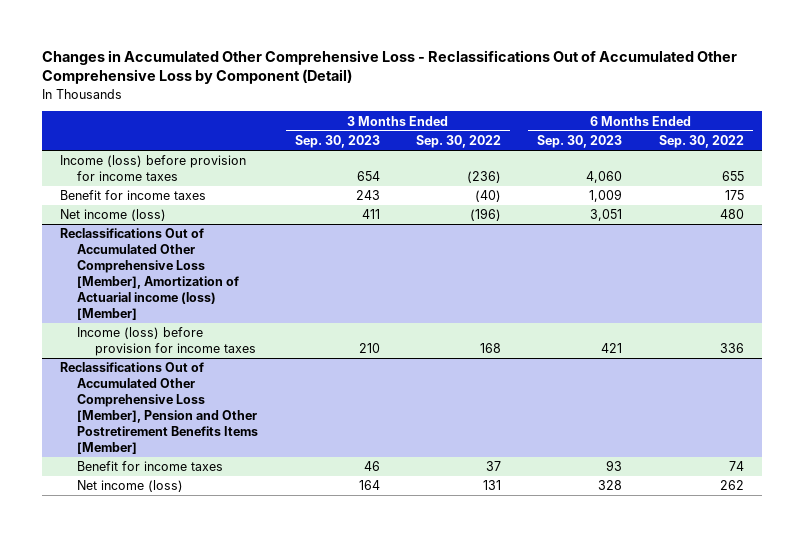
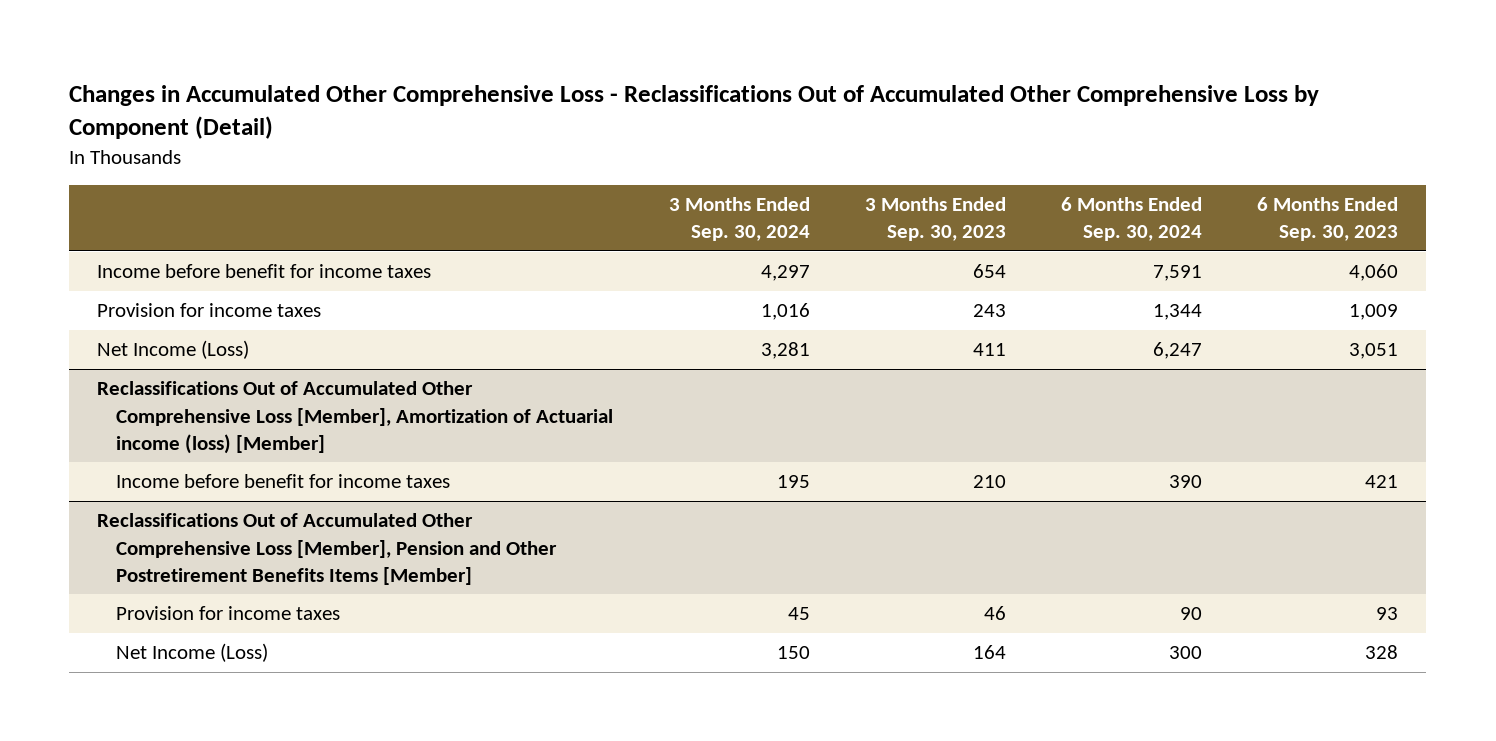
[416,135,502,149] Sep. 30, 2022 -> none
[658,135,744,149] Sep. 30, 2022 -> none
none -> [668,196,810,242] 3 Months Ended Sep. 30, 2024
none -> [1061,196,1203,242] 6 Months Ended Sep. 30, 2024
[60,155,247,182] Income (loss) before provision for income taxes -> [97,264,432,279] Income before benefit for income taxes
[60,190,207,201] Benefit for income taxes -> [97,303,322,318] Provision for income taxes
[60,209,167,222] Net income (loss) -> [97,340,250,360] Net Income (Loss)
[77,327,256,357] Income (loss) before provision for income taxes -> [116,474,451,489] Income before benefit for income taxes
[77,461,224,472] Benefit for income taxes -> [116,606,341,621] Provision for income taxes
[77,480,184,493] Net income (loss) -> [116,643,269,663] Net Income (Loss)

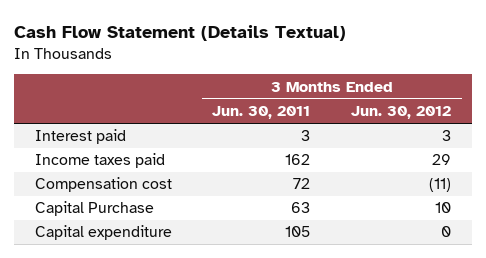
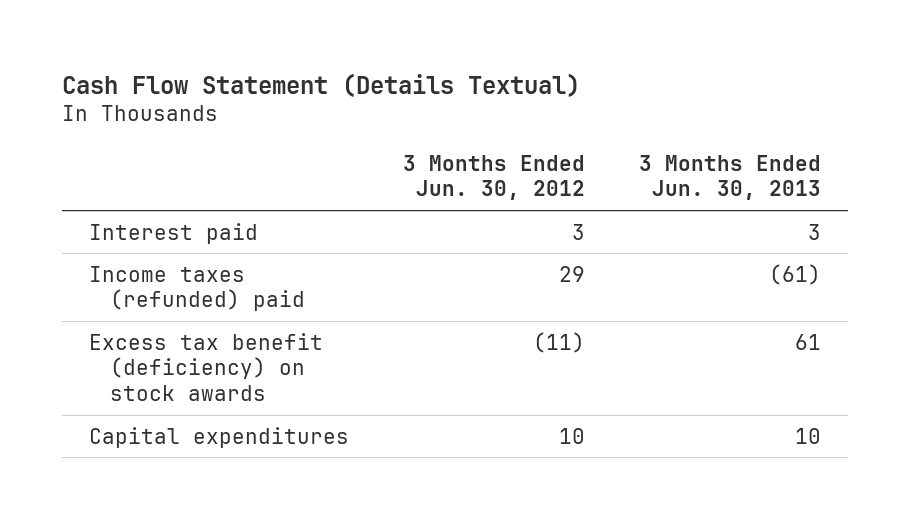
[212,106,311,120] Jun. 30, 2011 -> none
none -> [639,154,822,201] 3 Months Ended Jun. 30, 2013
[34,225,172,241] Capital expenditure -> none
[34,153,165,169] Income taxes paid -> [88,265,305,312] Income taxes (refunded) paid
[34,177,172,193] Compensation cost -> [88,332,323,402] Excess tax benefit (deficiency) on stock awards
[34,201,154,217] Capital Purchase -> [88,426,349,448] Capital expenditures

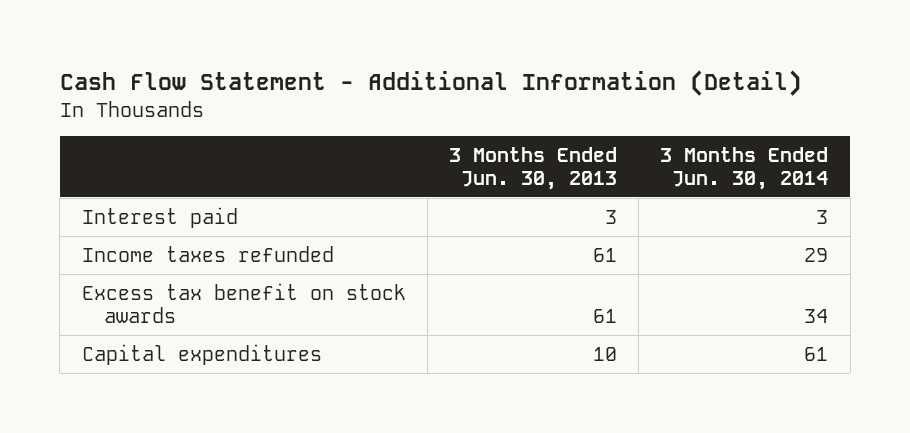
[61,72,580,97] Cash Flow Statement (Details Textual) -> [59,70,802,97] Cash Flow Statement - Additional Information (Detail)
[403,154,586,201] 3 Months Ended Jun. 30, 2012 -> none
none -> [660,147,829,191] 3 Months Ended Jun. 30, 2014
[88,265,305,312] Income taxes (refunded) paid -> [81,245,334,262] Income taxes refunded
[769,263,822,285] (61) -> [592,247,617,262] 61
[88,332,323,402] Excess tax benefit (deficiency) on stock awards -> [81,282,406,323] Excess tax benefit on stock awards

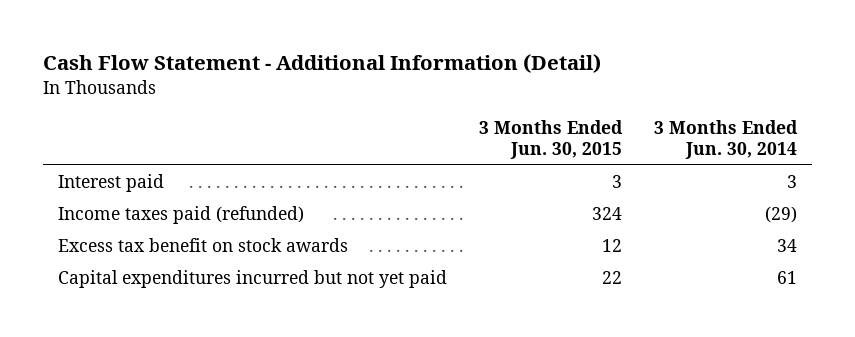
[448,147,617,191] 3 Months Ended Jun. 30, 2013 -> none
none -> [478,120,623,160] 3 Months Ended Jun. 30, 2015
[81,245,334,262] Income taxes refunded -> [58,206,305,225] Income taxes paid (refunded)
[804,247,829,262] 29 -> [764,206,797,224] (29)
[81,343,322,365] Capital expenditures -> [58,270,448,289] Capital expenditures incurred but not yet paid

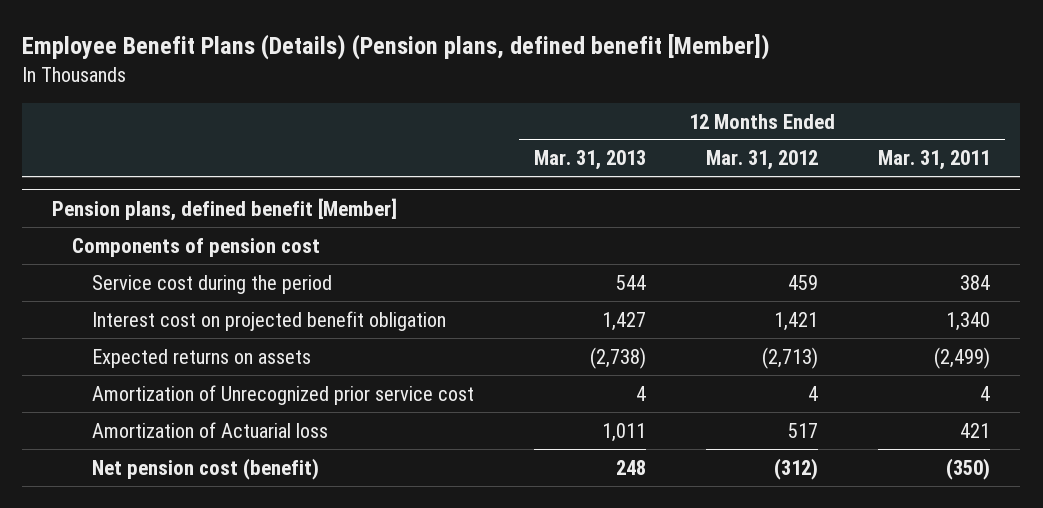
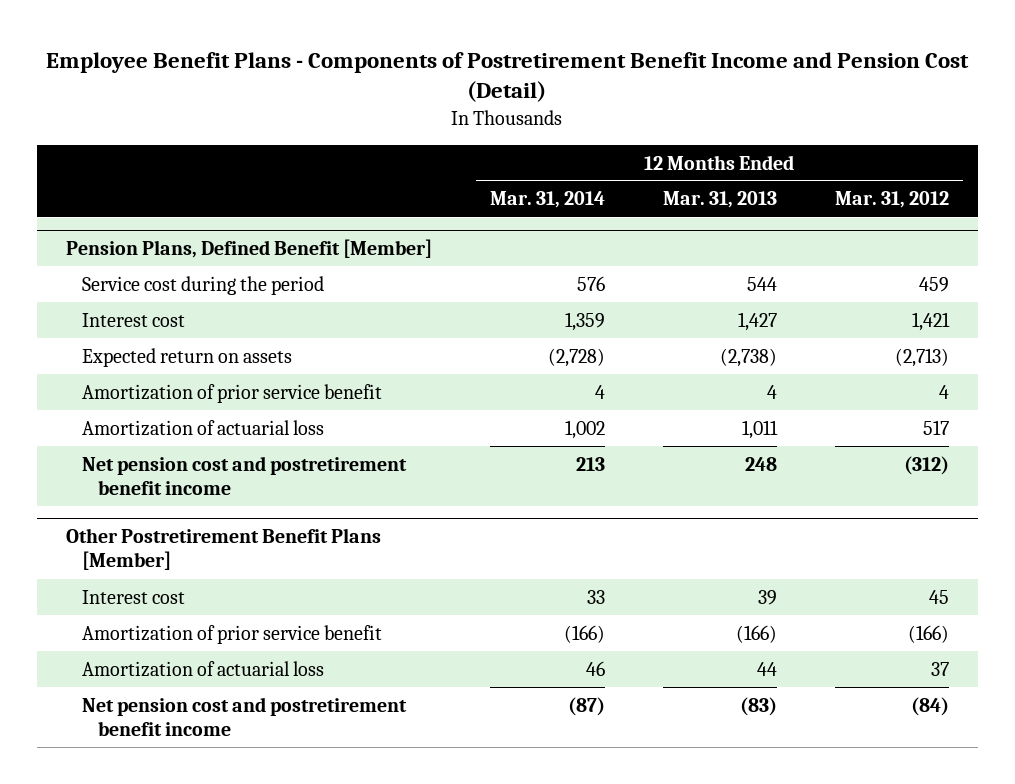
[22,34,771,61] Employee Benefit Plans (Details) (Pension plans, defined benefit [Member]) -> [46,51,970,103] Employee Benefit Plans - Components of Postretirement Benefit Income and Pension Cost (Detail)
[878,150,991,171] Mar. 31, 2011 -> none
none -> [489,191,605,209] Mar. 31, 2014
[72,237,321,257] Components of pension cost -> none
[52,197,398,221] Pension plans, defined benefit [Member] -> [66,238,433,258] Pension Plans, Defined Benefit [Member]
[91,310,446,331] Interest cost on projected benefit obligation -> [82,312,186,327] Interest cost
[91,348,311,368] Expected returns on assets -> [82,347,293,367] Expected return on assets
[91,384,474,405] Amortization of Unrecognized prior service cost -> [82,383,383,403] Amortization of prior service benefit
[91,421,328,438] Amortization of Actuarial loss -> [82,419,325,436] Amortization of actuarial loss
[91,457,319,480] Net pension cost (benefit) -> [82,455,408,496] Net pension cost and postretirement benefit income
none -> [66,527,382,571] Other Postretirement Benefit Plans [Member]
none -> [82,589,186,604] Interest cost
none -> [82,624,383,644] Amortization of prior service benefit
none -> [82,660,325,677] Amortization of actuarial loss
none -> [82,696,408,737] Net pension cost and postretirement benefit income

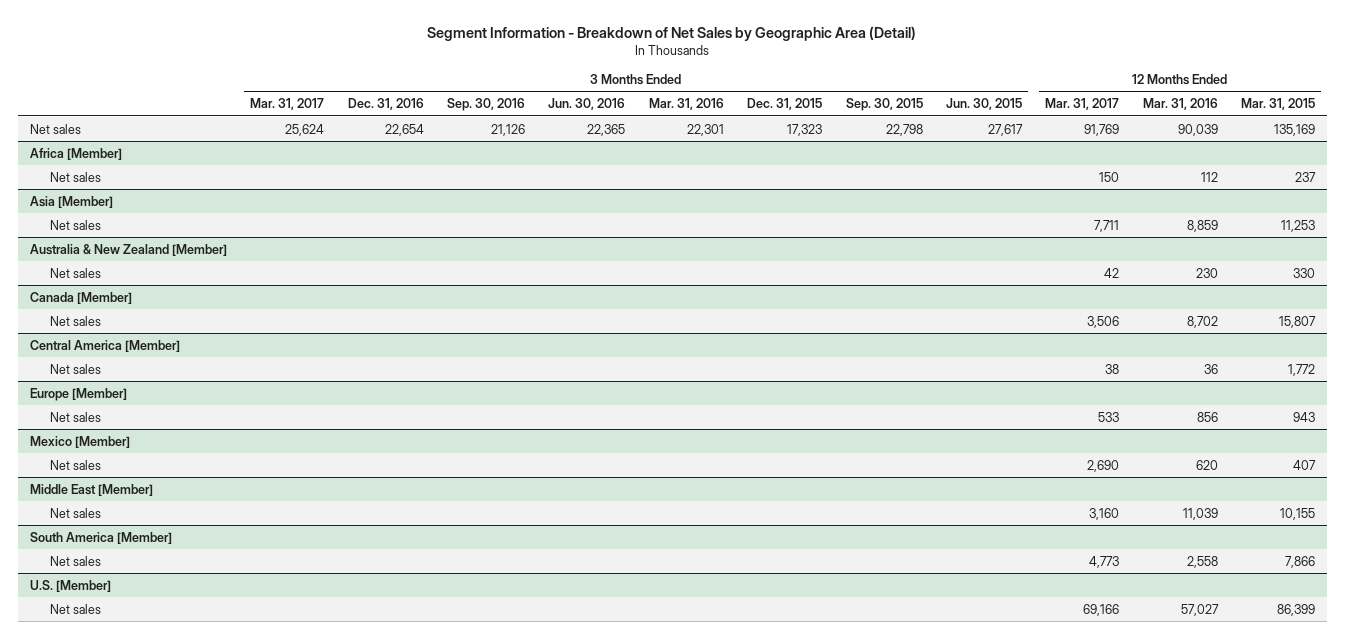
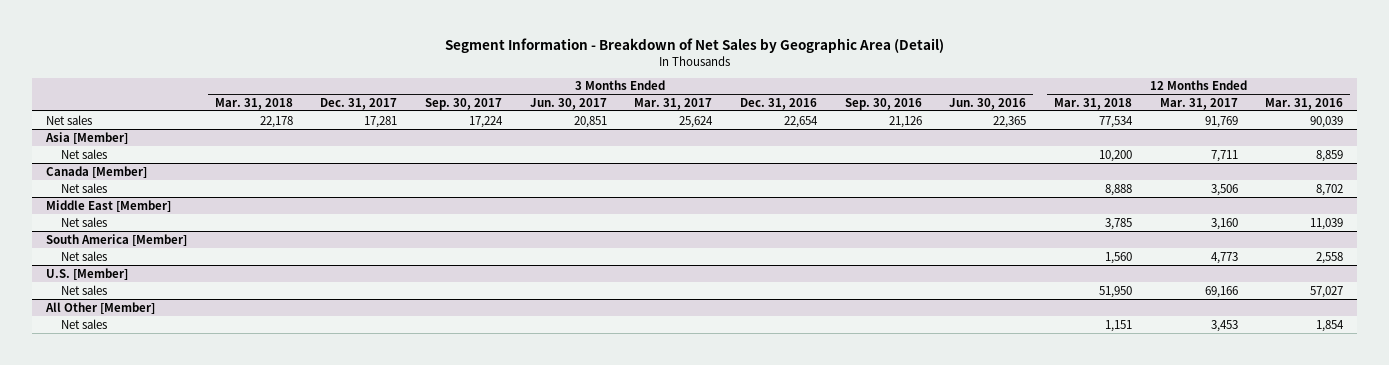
[648,98,724,111] Mar. 31, 2016 -> none
[747,98,823,111] Dec. 31, 2015 -> none
[845,98,923,112] Sep. 30, 2015 -> none
[945,98,1022,111] Jun. 30, 2015 -> none
[1241,98,1316,111] Mar. 31, 2015 -> none
none -> [214,97,293,110] Mar. 31, 2018
none -> [320,97,398,110] Dec. 31, 2017
none -> [424,97,502,110] Sep. 30, 2017
none -> [529,97,607,110] Jun. 30, 2017
none -> [1053,97,1132,110] Mar. 31, 2018
[29,147,122,160] Africa [Member] -> none
[49,171,101,182] Net sales -> none
[29,243,227,256] Australia & New Zealand [Member] -> none
[49,267,101,278] Net sales -> none
[29,339,180,352] Central America [Member] -> none
[49,363,101,374] Net sales -> none
[29,387,127,401] Europe [Member] -> none
[49,411,101,422] Net sales -> none
[29,435,130,448] Mexico [Member] -> none
[49,459,101,470] Net sales -> none
none -> [44,301,155,314] All Other [Member]
none -> [61,318,108,329] Net sales

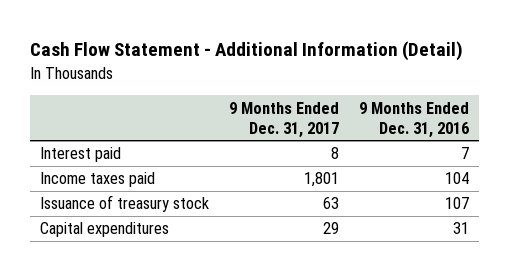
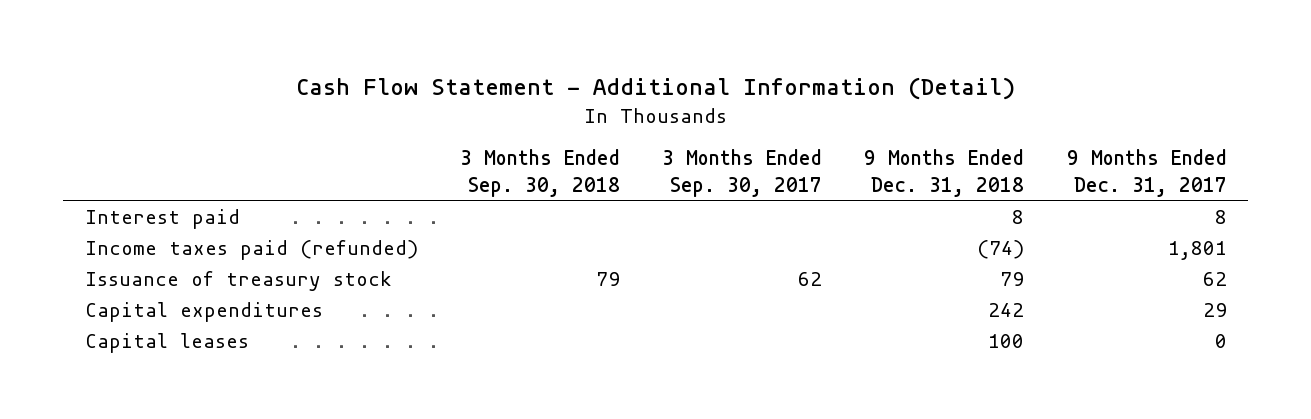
[359,101,470,138] 9 Months Ended Dec. 31, 2016 -> none
none -> [459,149,620,197] 3 Months Ended Sep. 30, 2018
none -> [662,149,823,197] 3 Months Ended Sep. 30, 2017
none -> [864,149,1025,197] 9 Months Ended Dec. 31, 2018
[40,172,156,188] Income taxes paid -> [84,239,418,260] Income taxes paid (refunded)
[323,197,340,210] 63 -> [1202,271,1227,286] 62
none -> [84,332,249,353] Capital leases

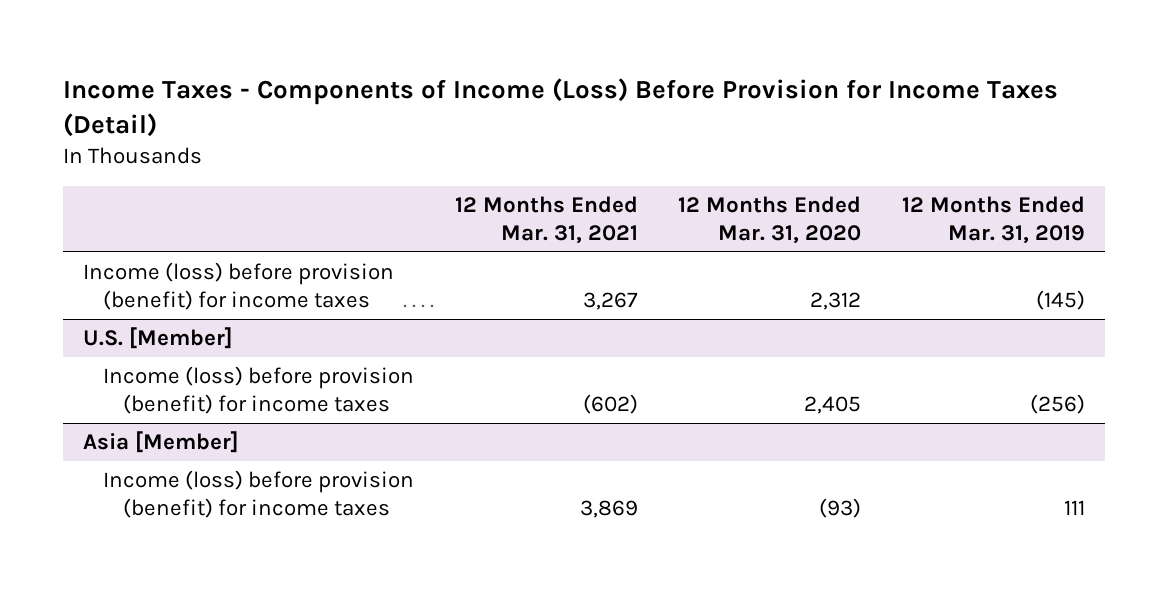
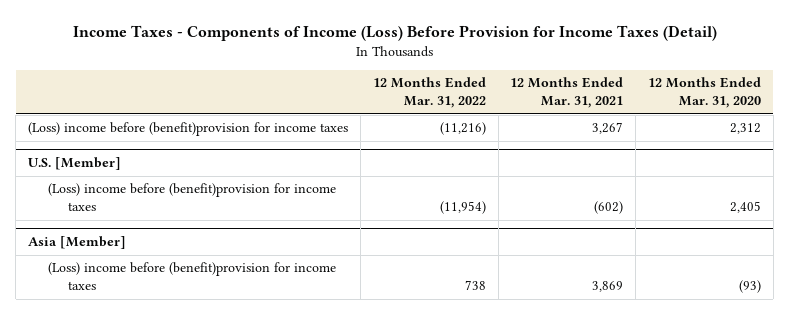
[901,195,1085,244] 12 Months Ended Mar. 31, 2019 -> none
none -> [372,77,486,109] 12 Months Ended Mar. 31, 2022
[83,262,395,311] Income (loss) before provision (benefit) for income taxes -> [28,122,349,137] (Loss) income before (benefit)provision for income taxes
[103,366,415,415] Income (loss) before provision (benefit) for income taxes -> [47,183,336,212] (Loss) income before (benefit)provision for income taxes
[103,470,415,519] Income (loss) before provision (benefit) for income taxes -> [47,262,336,291] (Loss) income before (benefit)provision for income taxes

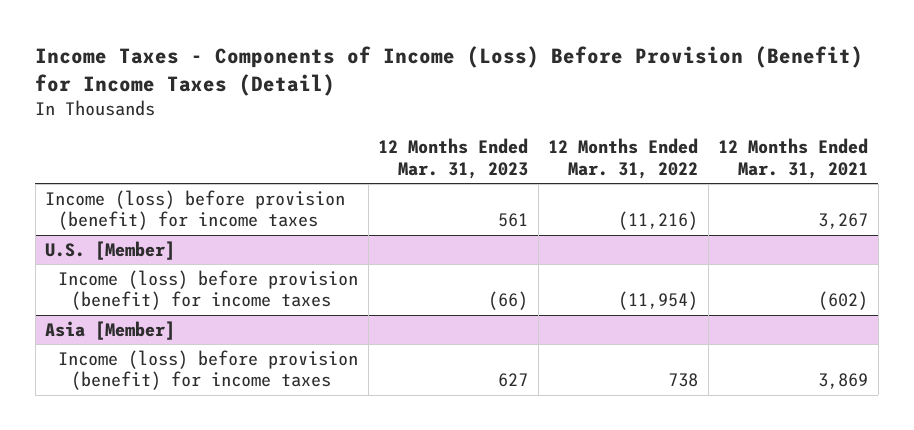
[72,25,717,42] Income Taxes - Components of Income (Loss) Before Provision for Income Taxes (Detail) -> [35,45,864,96] Income Taxes - Components of Income (Loss) Before Provision (Benefit) for Income Taxes (Detail)
[647,77,761,109] 12 Months Ended Mar. 31, 2020 -> none
none -> [378,138,529,179] 12 Months Ended Mar. 31, 2023
[28,122,349,137] (Loss) income before (benefit)provision for income taxes -> [45,189,346,231] Income (loss) before provision (benefit) for income taxes
[47,183,336,212] (Loss) income before (benefit)provision for income taxes -> [58,269,359,311] Income (loss) before provision (benefit) for income taxes
[47,262,336,291] (Loss) income before (benefit)provision for income taxes -> [58,349,359,391] Income (loss) before provision (benefit) for income taxes

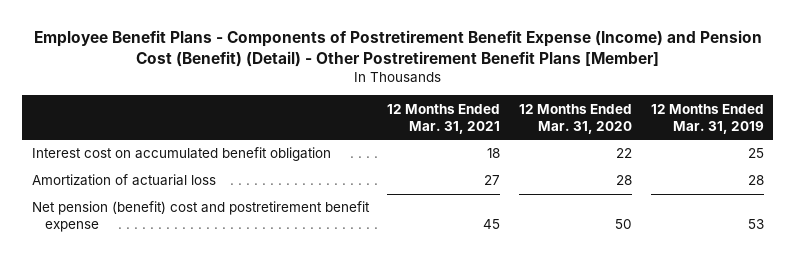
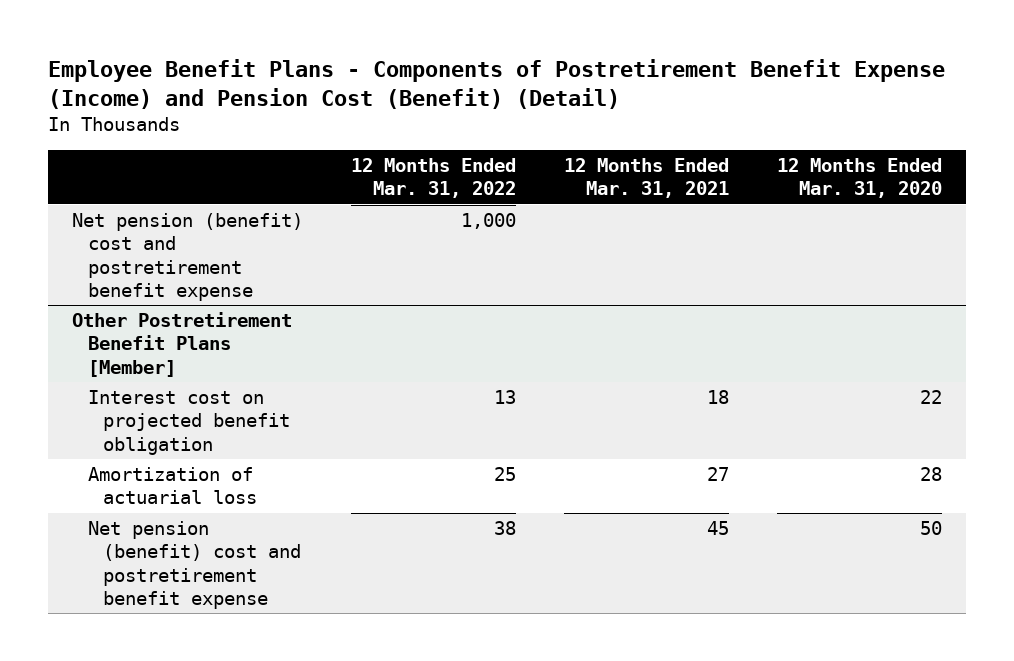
[33,30,762,67] Employee Benefit Plans - Components of Postretirement Benefit Expense (Income) and Pension Cost (Benefit) (Detail) - Other Postretirement Benefit Plans [Member] -> [48,59,946,110] Employee Benefit Plans - Components of Postretirement Benefit Expense (Income) and Pension Cost (Benefit) (Detail)
[650,103,764,134] 12 Months Ended Mar. 31, 2019 -> none
none -> [350,158,516,199] 12 Months Ended Mar. 31, 2022
none -> [72,213,304,302] Net pension (benefit) cost and postretirement benefit expense
none -> [72,312,293,377] Other Postretirement Benefit Plans [Member]
[31,147,331,162] Interest cost on accumulated benefit obligation -> [87,390,291,455] Interest cost on projected benefit obligation

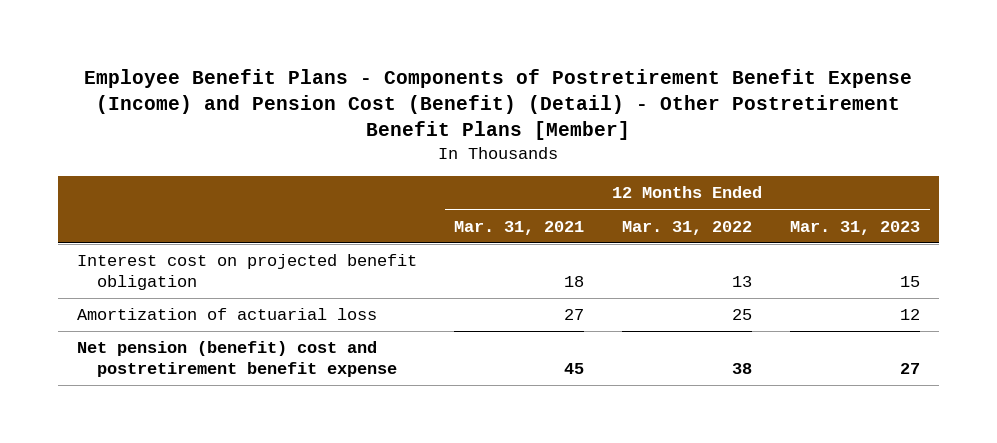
[48,59,946,110] Employee Benefit Plans - Components of Postretirement Benefit Expense (Income) and Pension Cost (Benefit) (Detail) -> [84,68,913,141] Employee Benefit Plans - Components of Postretirement Benefit Expense (Income) and Pension Cost (Benefit) (Detail) - Other Postretirement Benefit Plans [Member]
[776,158,942,199] 12 Months Ended Mar. 31, 2020 -> none
none -> [790,220,921,235] Mar. 31, 2023
[72,213,304,302] Net pension (benefit) cost and postretirement benefit expense -> none
[72,312,293,377] Other Postretirement Benefit Plans [Member] -> none

